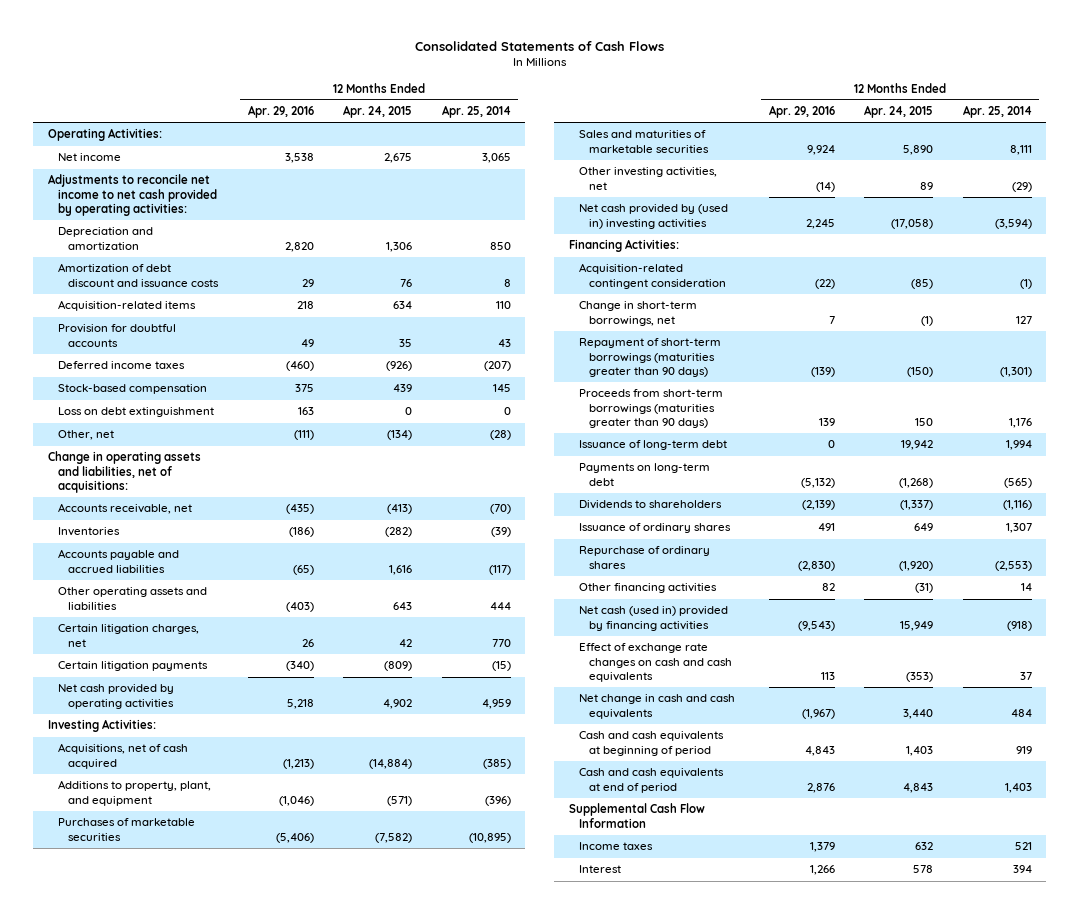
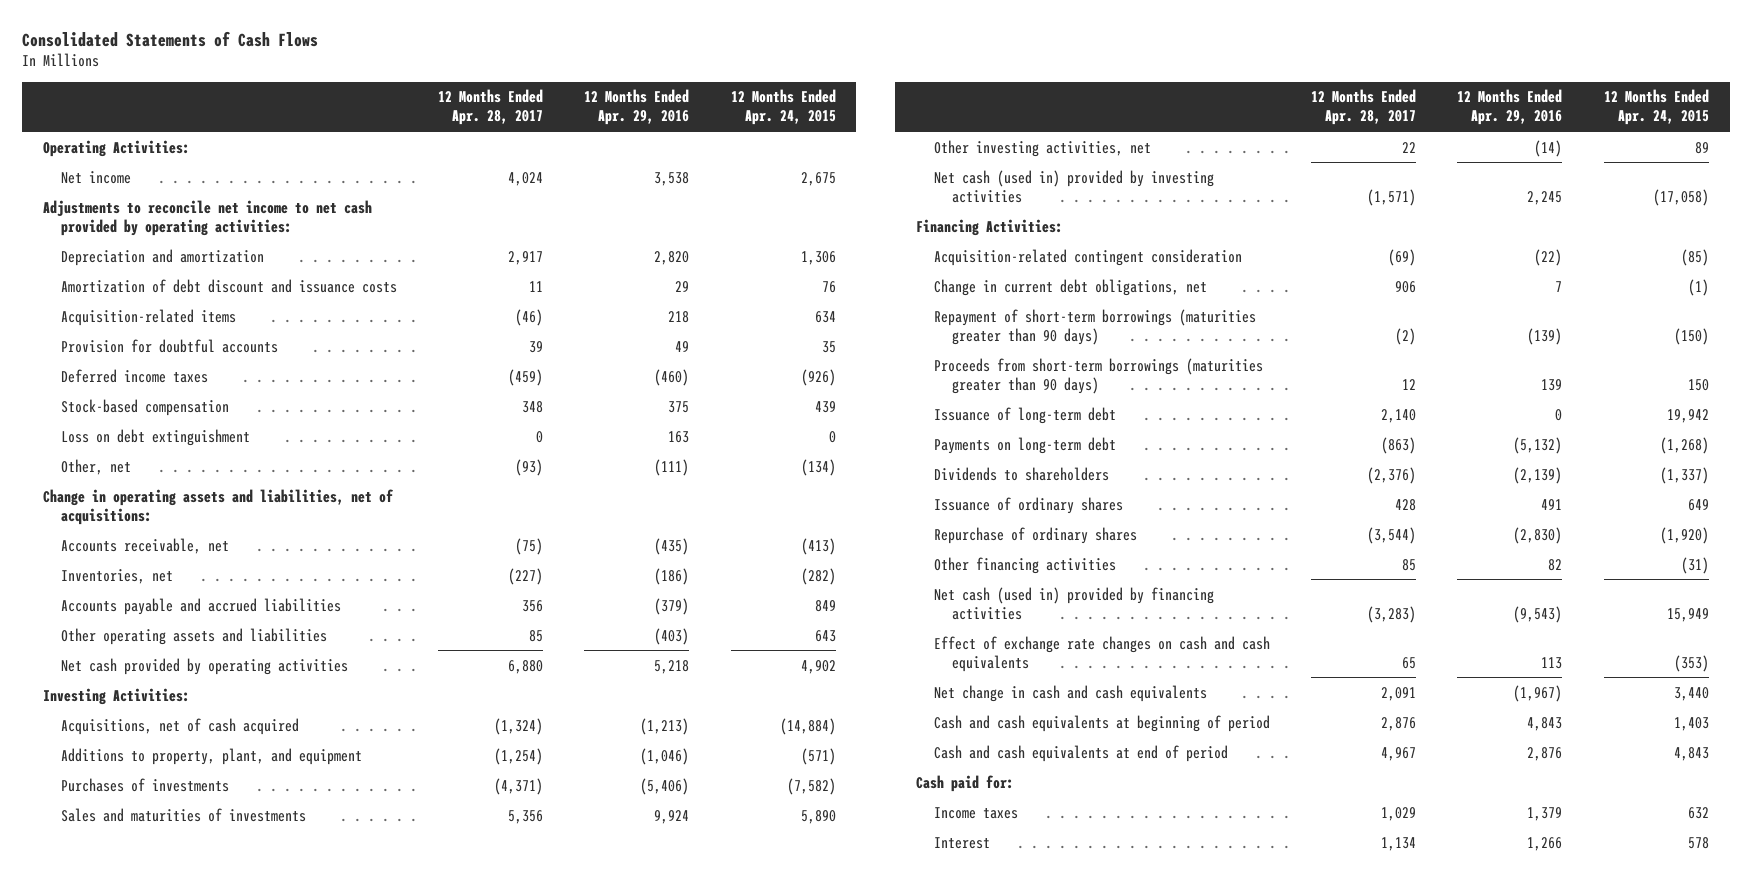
[441,105,511,119] Apr. 25, 2014 -> none
none -> [437,89,543,126] 12 Months Ended Apr. 28, 2017
[58,527,121,537] Inventories -> [60,568,173,584] Inventories, net
[292,564,314,575] (65) -> [654,597,690,615] (379)
[389,564,413,575] 1,616 -> [814,599,836,612] 849
[58,624,200,647] Certain litigation charges, net -> none
[58,661,209,672] Certain litigation payments -> none
[58,818,196,841] Purchases of marketable securities -> [60,777,229,792] Purchases of investments
[578,130,710,153] Sales and maturities of marketable securities -> [60,807,306,822] Sales and maturities of investments
[578,204,728,229] Net cash provided by (used in) investing activities -> [933,169,1214,203] Net cash (used in) provided by investing activities
[578,301,697,326] Change in short-term borrowings, net -> [933,278,1207,296] Change in current debt obligations, net
[568,803,705,828] Supplemental Cash Flow Information -> none
none -> [915,774,1014,792] Cash paid for:

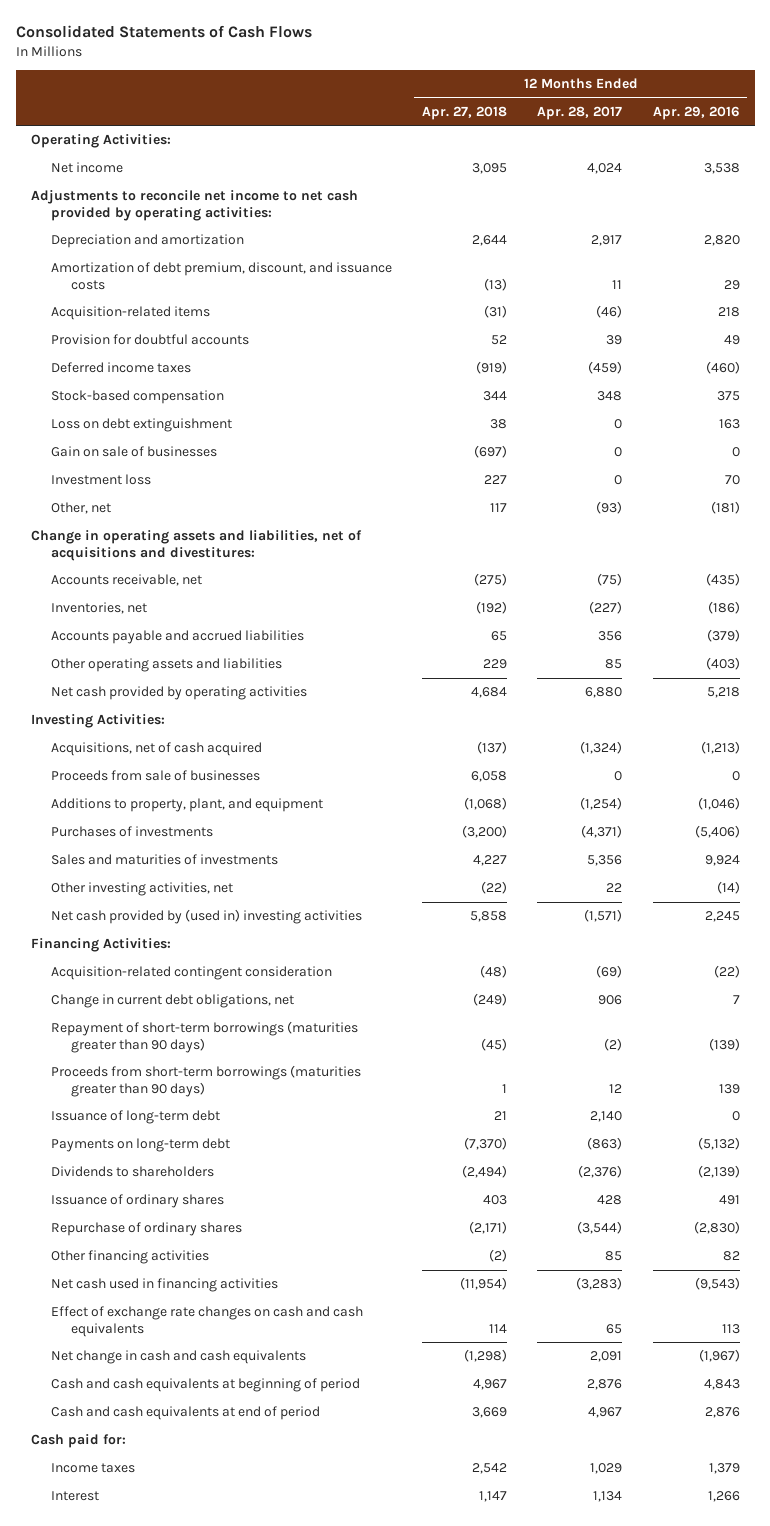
[730,89,836,126] 12 Months Ended Apr. 24, 2015 -> none
none -> [422,105,508,120] Apr. 27, 2018
[60,278,397,293] Amortization of debt discount and issuance costs -> [50,262,392,290] Amortization of debt premium, discount, and issuance costs
none -> [50,446,217,458] Gain on sale of businesses
none -> [50,474,151,486] Investment loss
[654,458,690,476] (111) -> [710,501,740,515] (181)
[42,488,394,525] Change in operating assets and liabilities, net of acquisitions: -> [30,530,362,561] Change in operating assets and liabilities, net of acquisitions and divestitures:
none -> [50,770,260,782] Proceeds from sale of businesses
[933,169,1214,203] Net cash (used in) provided by investing activities -> [50,909,362,925] Net cash provided by (used in) investing activities
[933,586,1214,620] Net cash (used in) provided by financing activities -> [50,1278,278,1293] Net cash used in financing activities

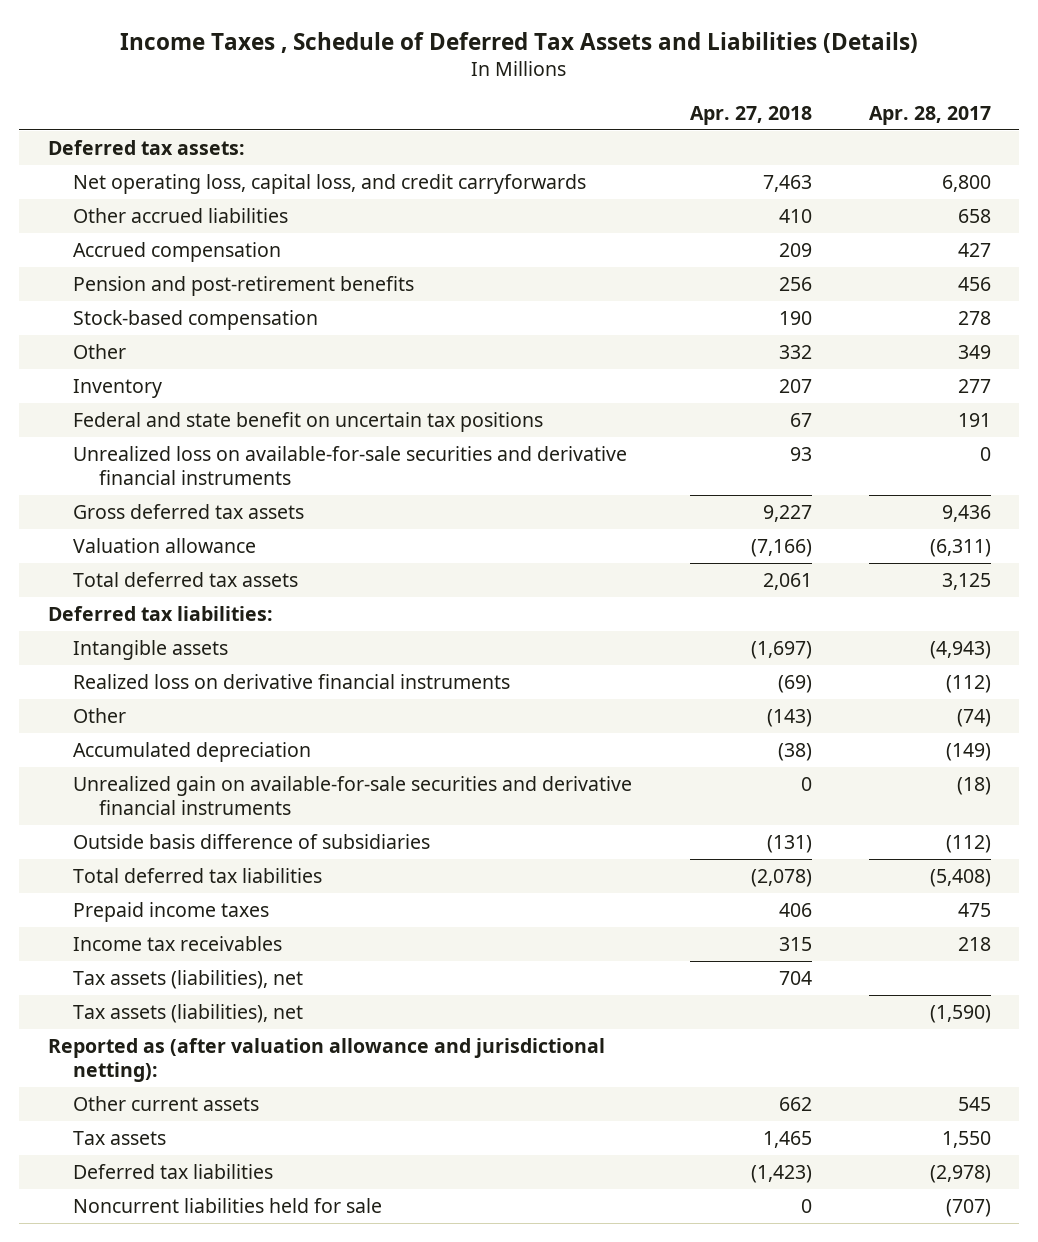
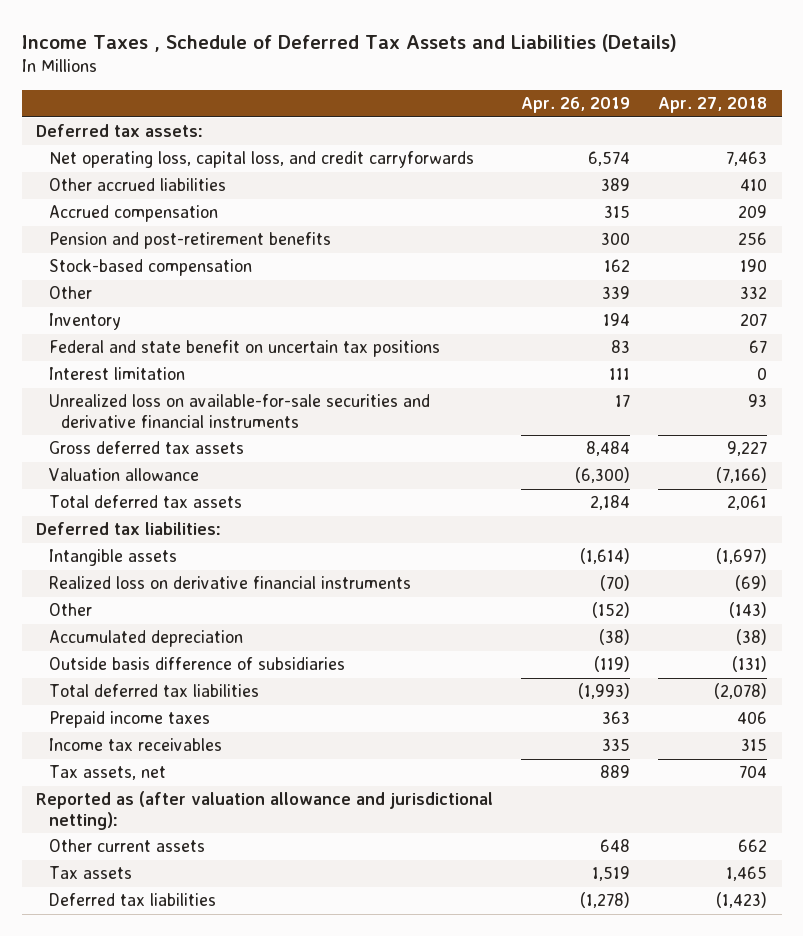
[868,105,991,125] Apr. 28, 2017 -> none
none -> [521,97,631,114] Apr. 26, 2019
none -> [48,367,185,381] Interest limitation
[73,775,633,815] Unrealized gain on available-for-sale securities and derivative financial instruments -> none
[73,1003,304,1023] Tax assets (liabilities), net -> none
[73,969,304,989] Tax assets (liabilities), net -> [48,765,166,781] Tax assets, net
[73,1197,383,1213] Noncurrent liabilities held for sale -> none

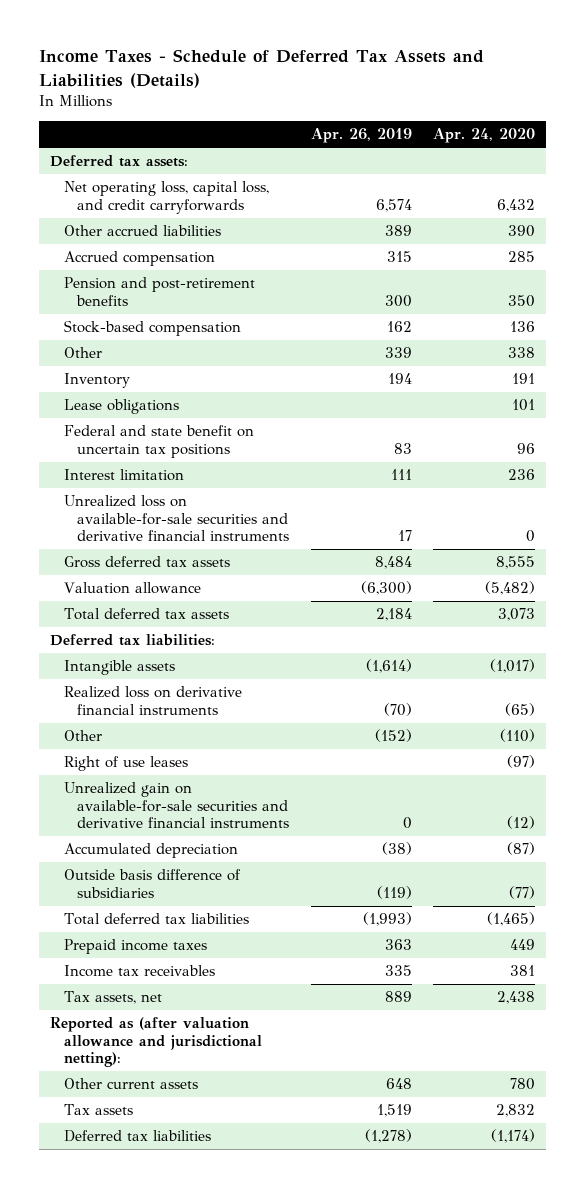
[21,33,677,52] Income Taxes , Schedule of Deferred Tax Assets and Liabilities (Details) -> [39,49,485,88] Income Taxes - Schedule of Deferred Tax Assets and Liabilities (Details)
[658,97,768,114] Apr. 27, 2018 -> none
none -> [432,128,535,144] Apr. 24, 2020
none -> [63,399,179,415] Lease obligations
none -> [63,756,188,772] Right of use leases
none -> [63,782,290,829] Unrealized gain on available-for-sale securities and derivative financial instruments

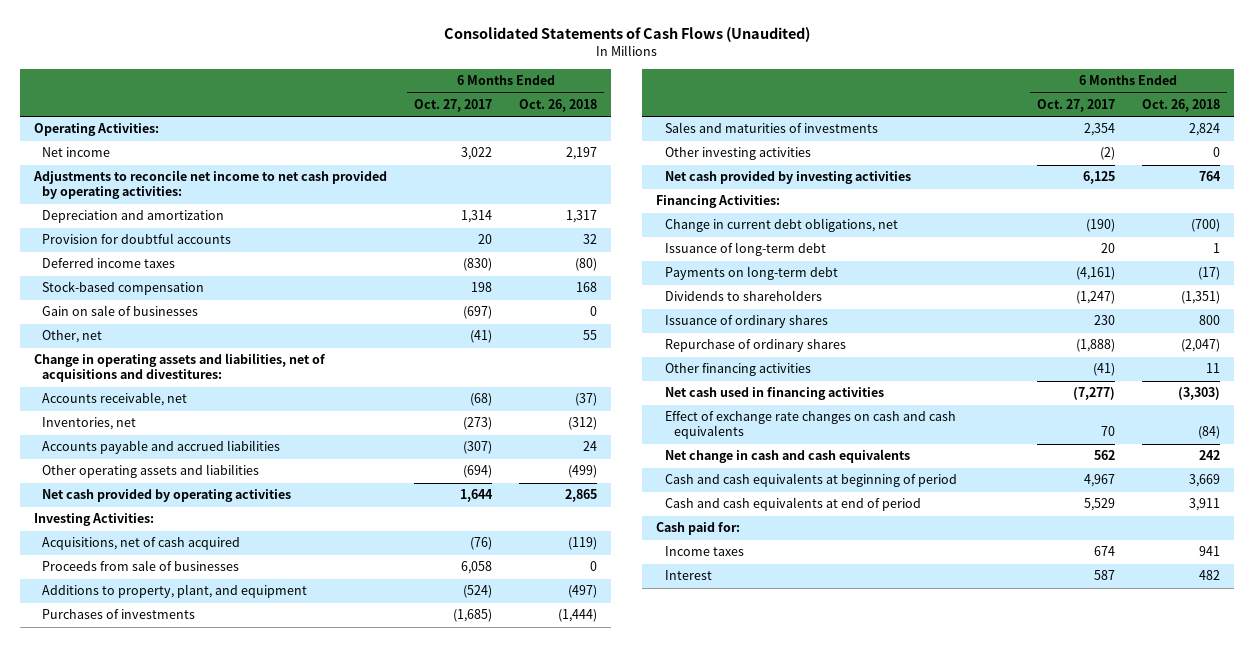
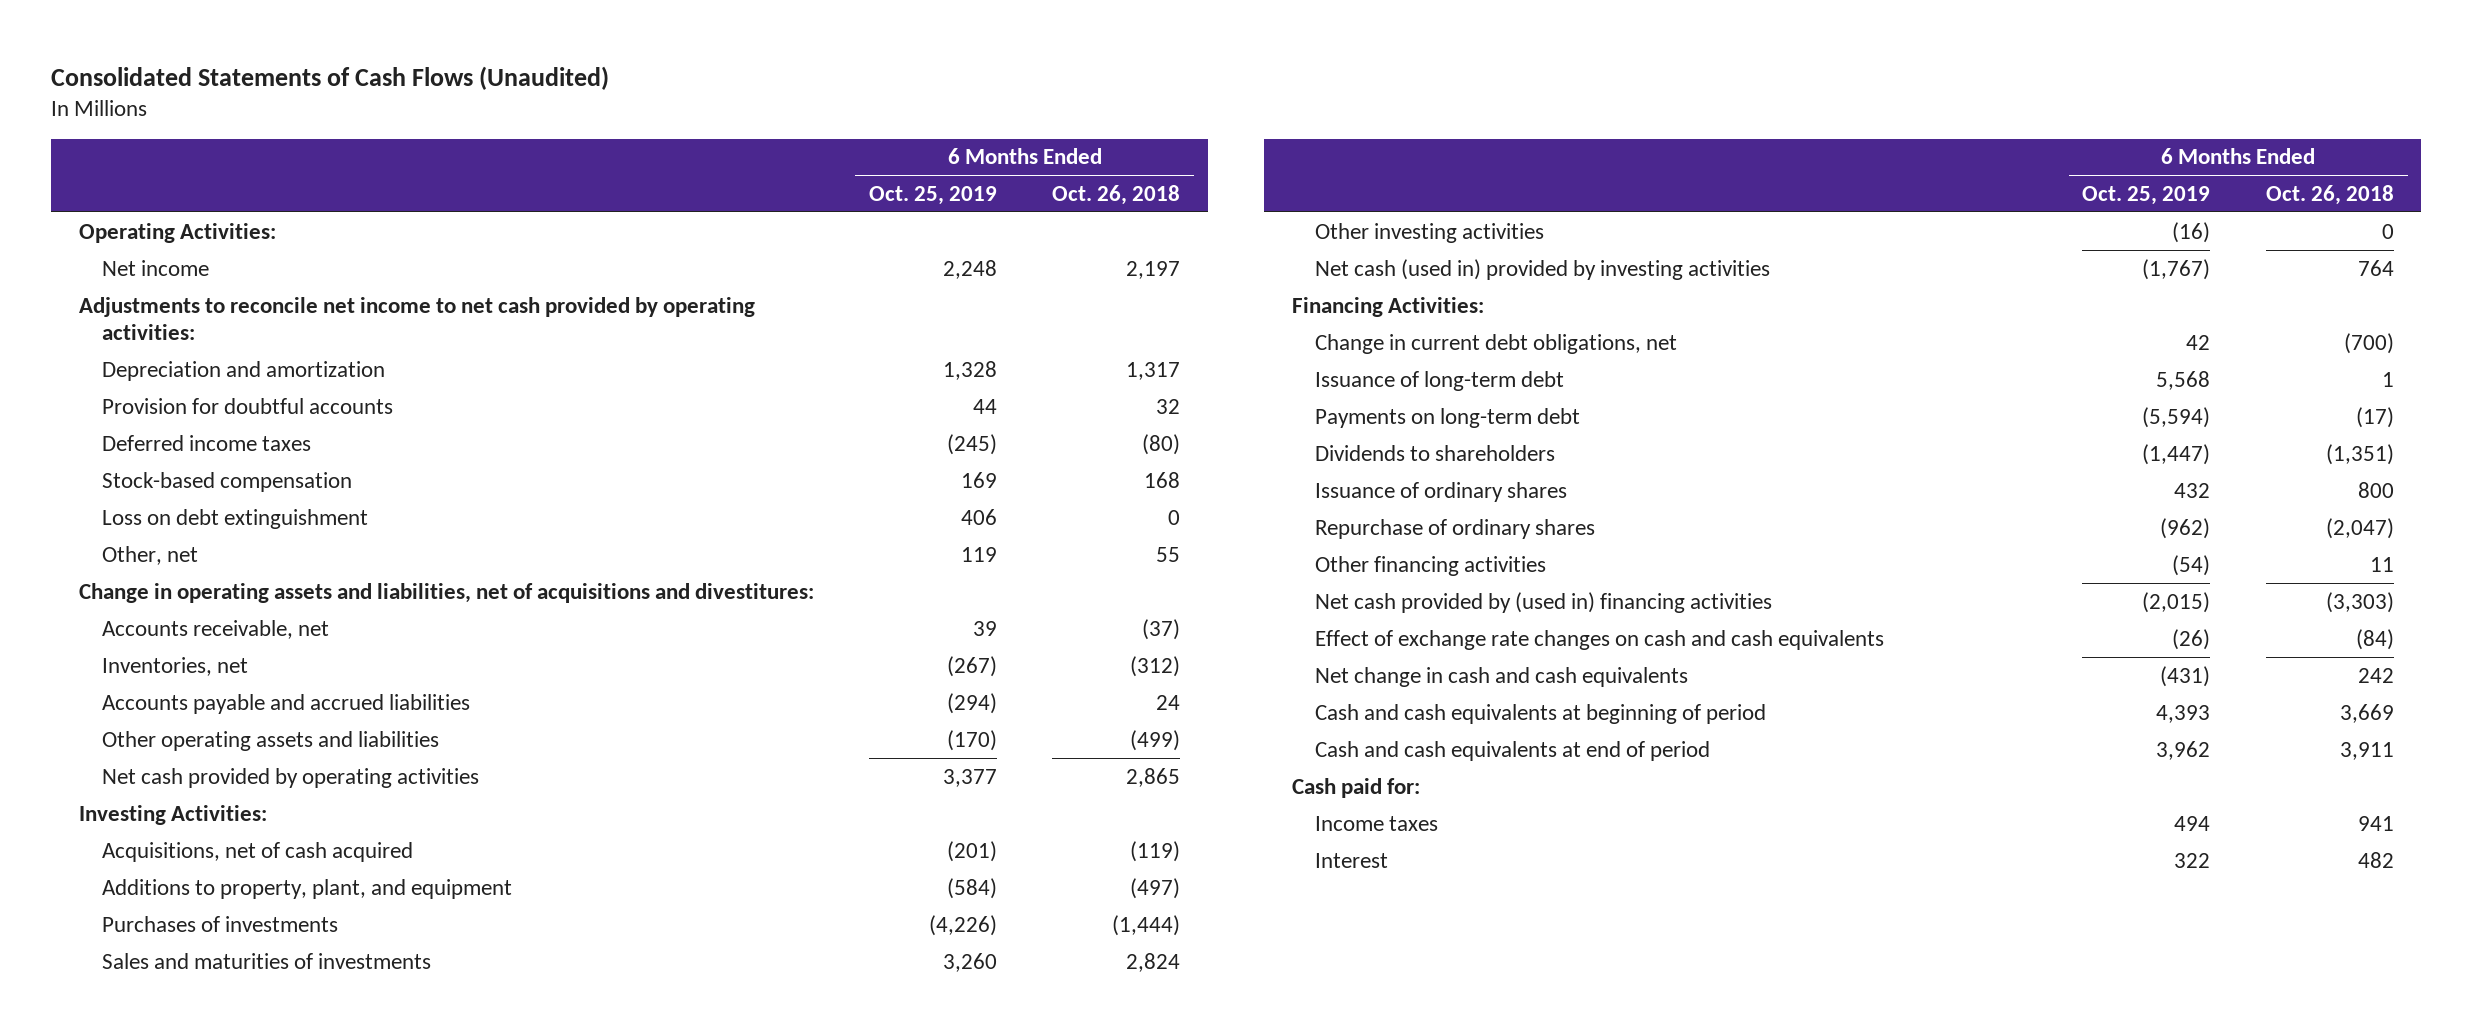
[413,98,492,112] Oct. 27, 2017 -> none
none -> [869,185,998,205] Oct. 25, 2019
[42,305,199,317] Gain on sale of businesses -> none
none -> [101,508,368,529] Loss on debt extinguishment
[42,560,240,572] Proceeds from sale of businesses -> none
[665,171,912,185] Net cash provided by investing activities -> [1315,258,1771,280] Net cash (used in) provided by investing activities
[665,387,885,401] Net cash used in financing activities -> [1315,591,1773,613] Net cash provided by (used in) financing activities

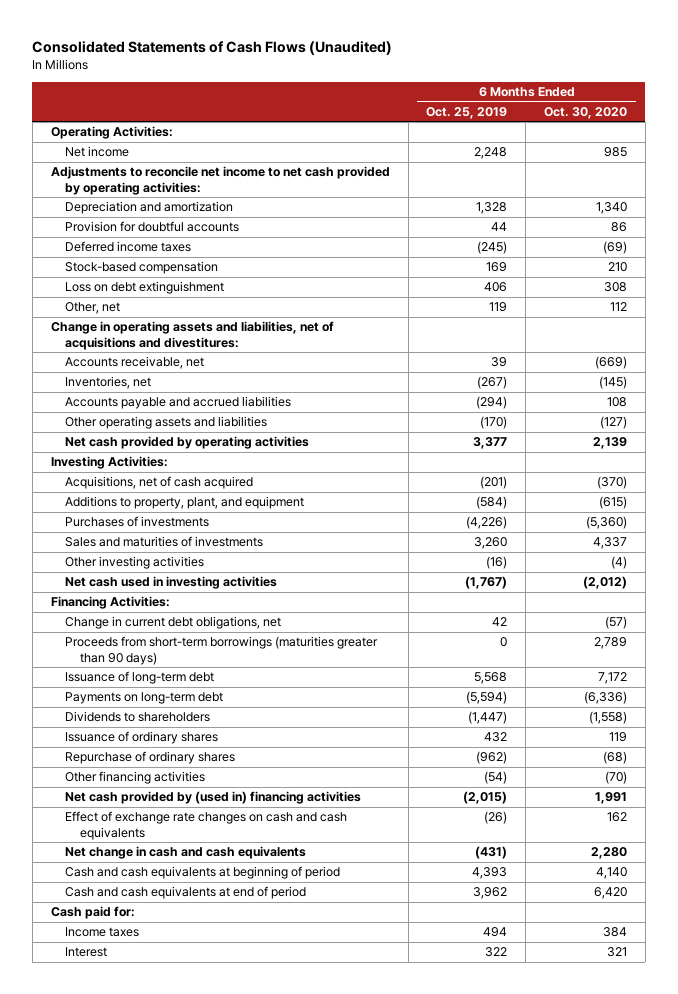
[1052,184,1181,205] Oct. 26, 2018 -> none
none -> [544,107,628,120] Oct. 30, 2020
[1315,258,1771,280] Net cash (used in) provided by investing activities -> [65,576,278,590] Net cash used in investing activities
none -> [65,636,379,665] Proceeds from short-term borrowings (maturities greater than 90 days)

